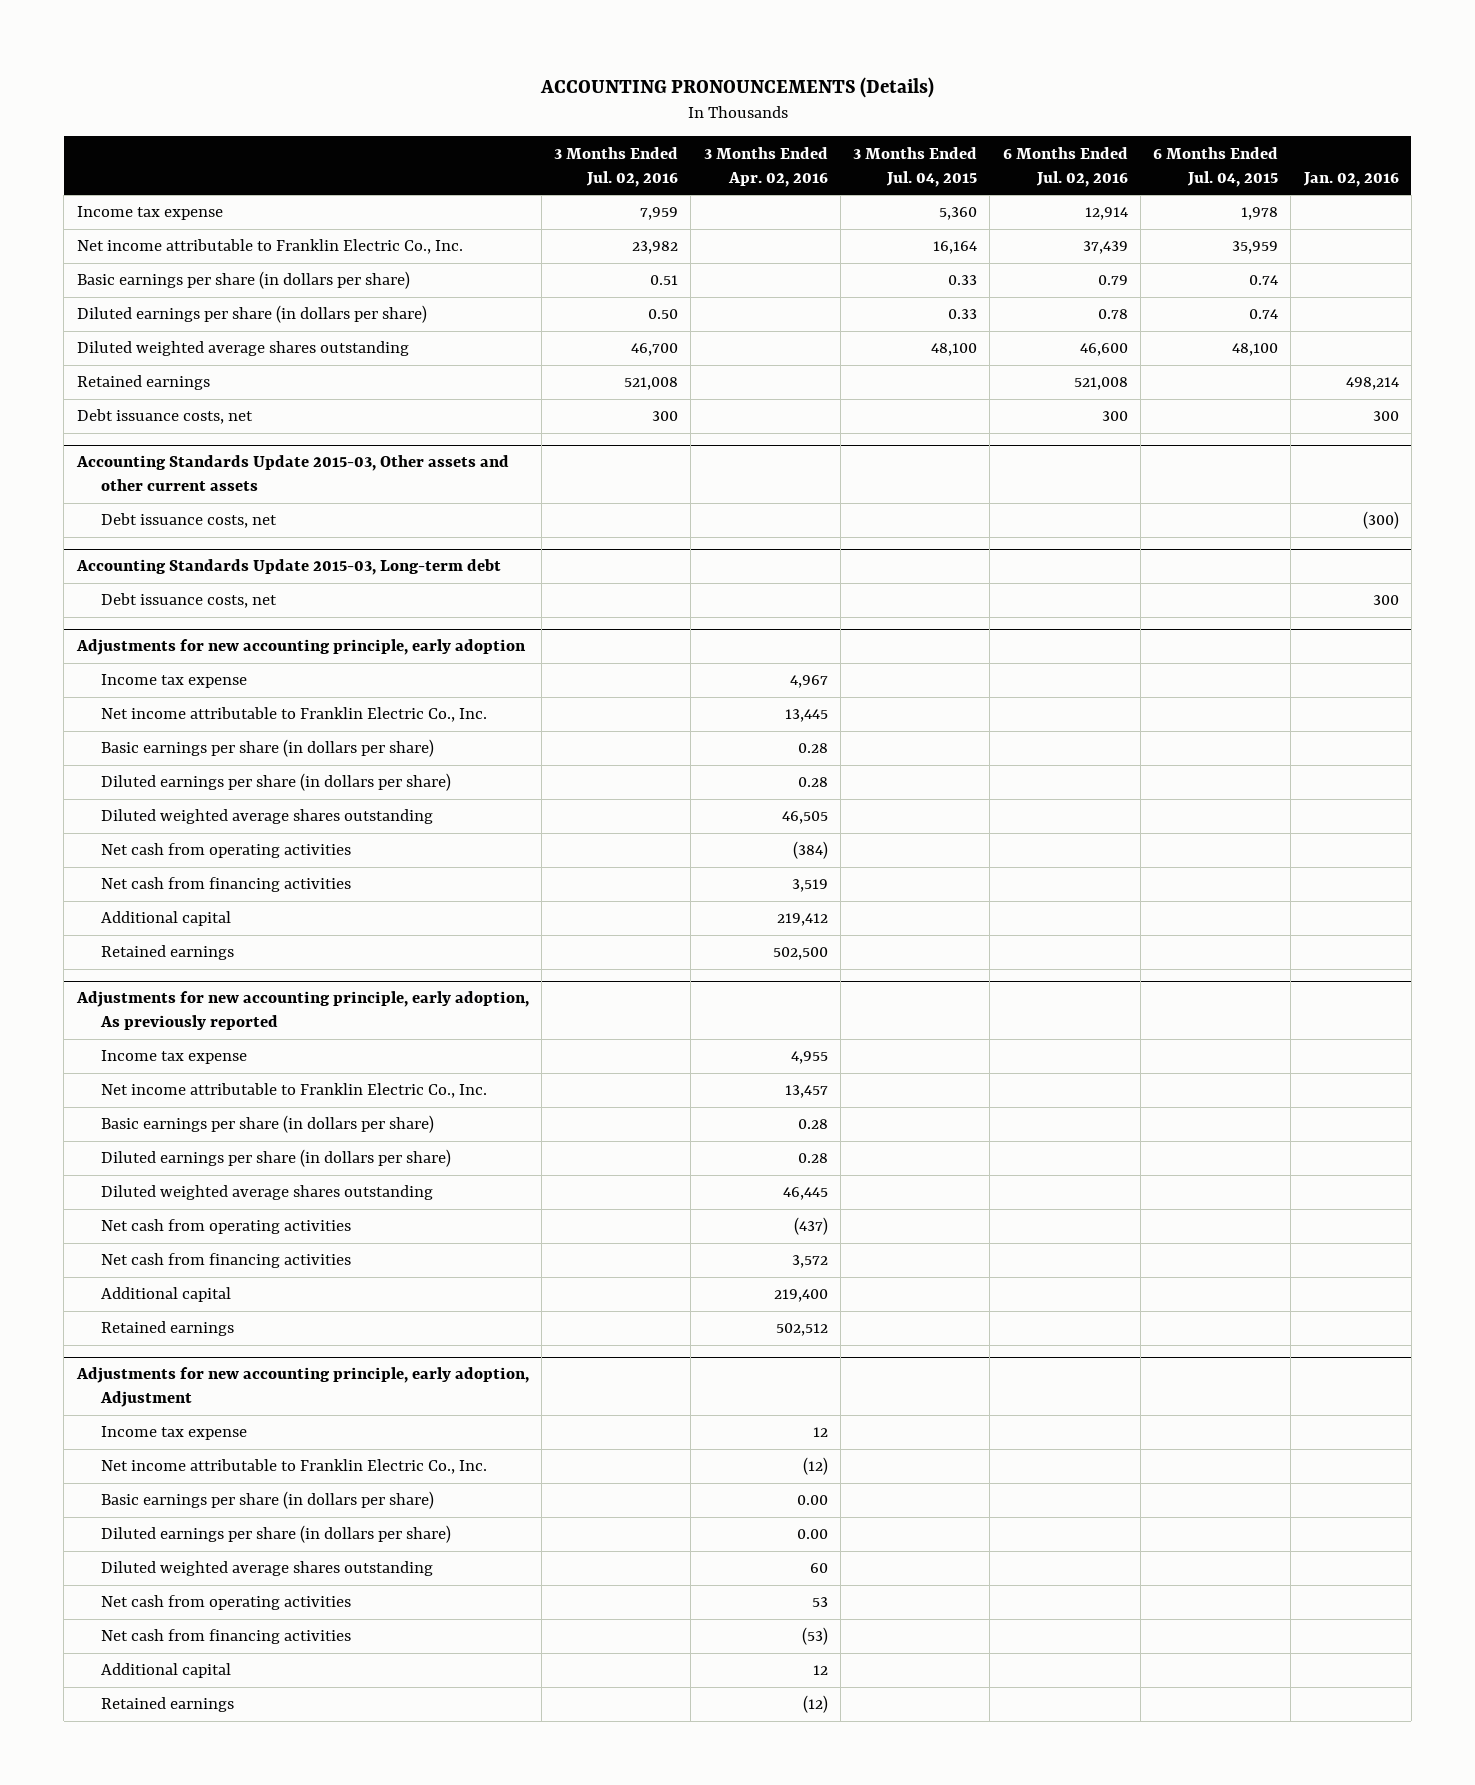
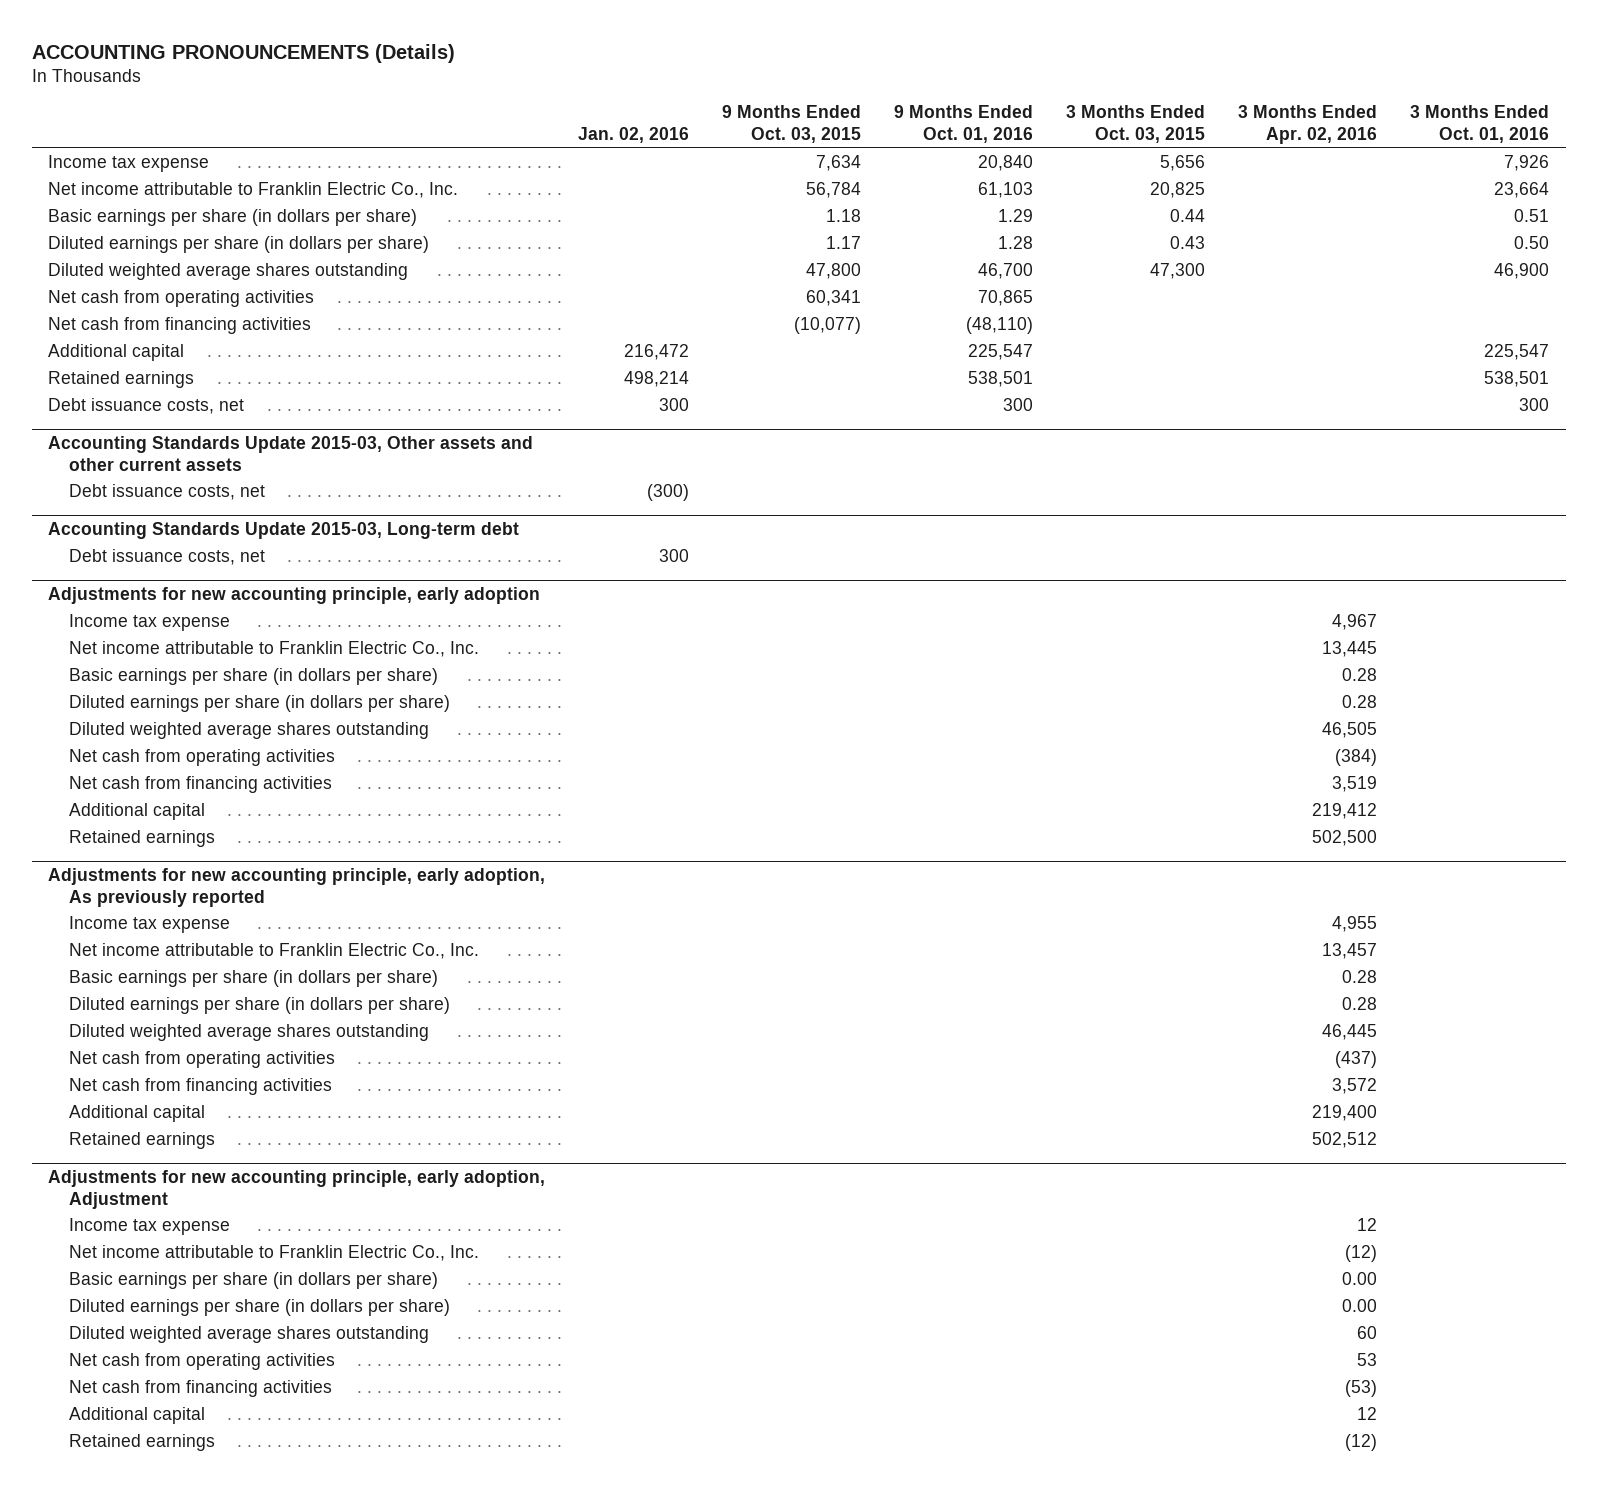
[554,146,679,187] 3 Months Ended Jul. 02, 2016 -> none
[853,146,978,187] 3 Months Ended Jul. 04, 2015 -> none
[1002,146,1128,187] 6 Months Ended Jul. 02, 2016 -> none
[1153,146,1279,187] 6 Months Ended Jul. 04, 2015 -> none
none -> [722,105,862,144] 9 Months Ended Oct. 03, 2015
none -> [894,105,1034,144] 9 Months Ended Oct. 01, 2016
none -> [1066,105,1206,144] 3 Months Ended Oct. 03, 2015
none -> [1410,105,1550,144] 3 Months Ended Oct. 01, 2016
none -> [48,290,315,308] Net cash from operating activities
none -> [48,317,312,335] Net cash from financing activities
none -> [48,344,185,362] Additional capital

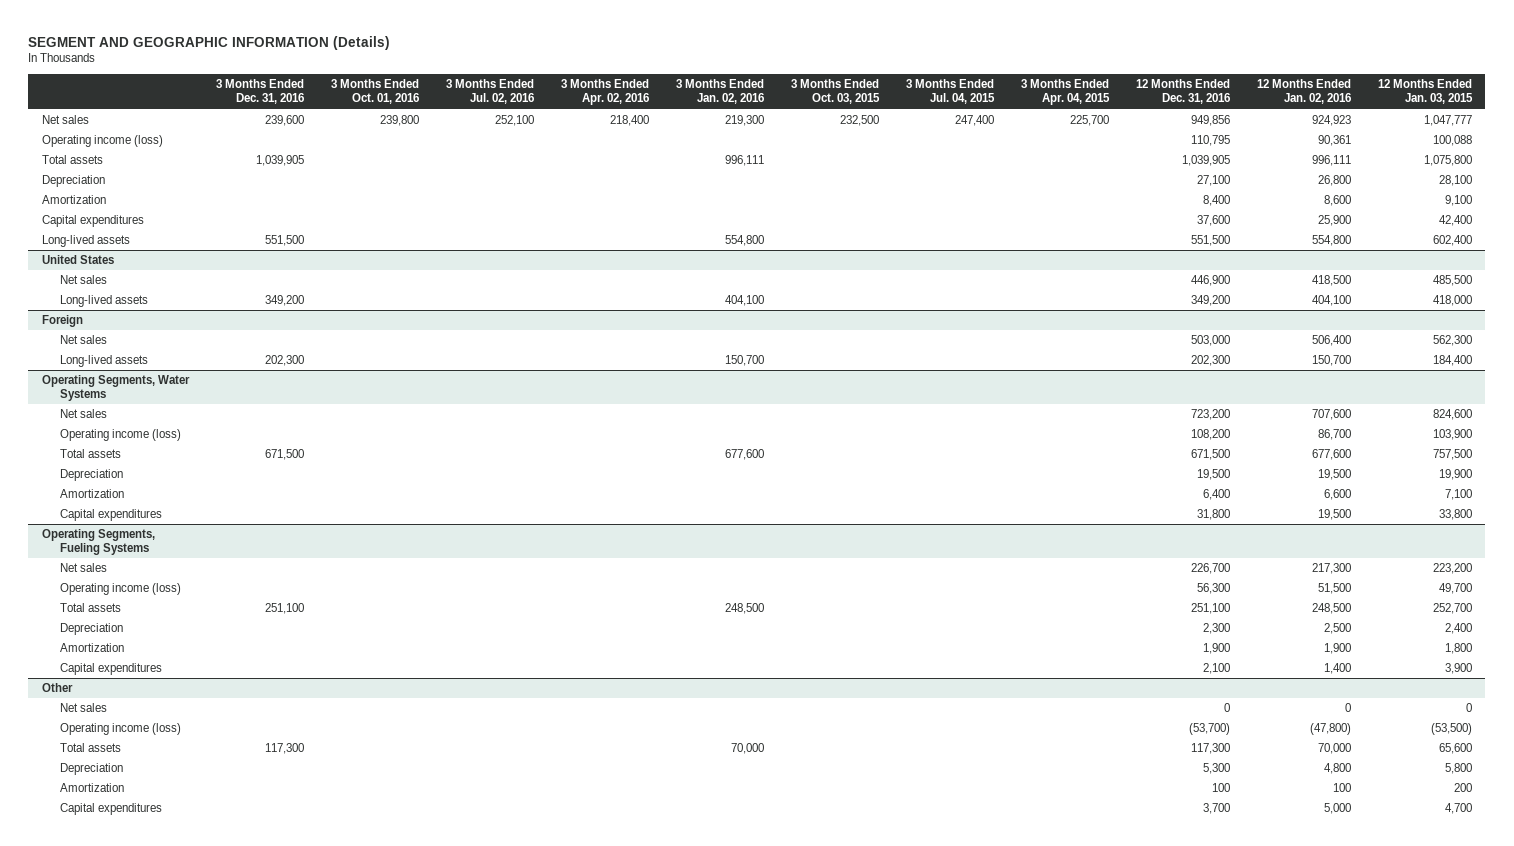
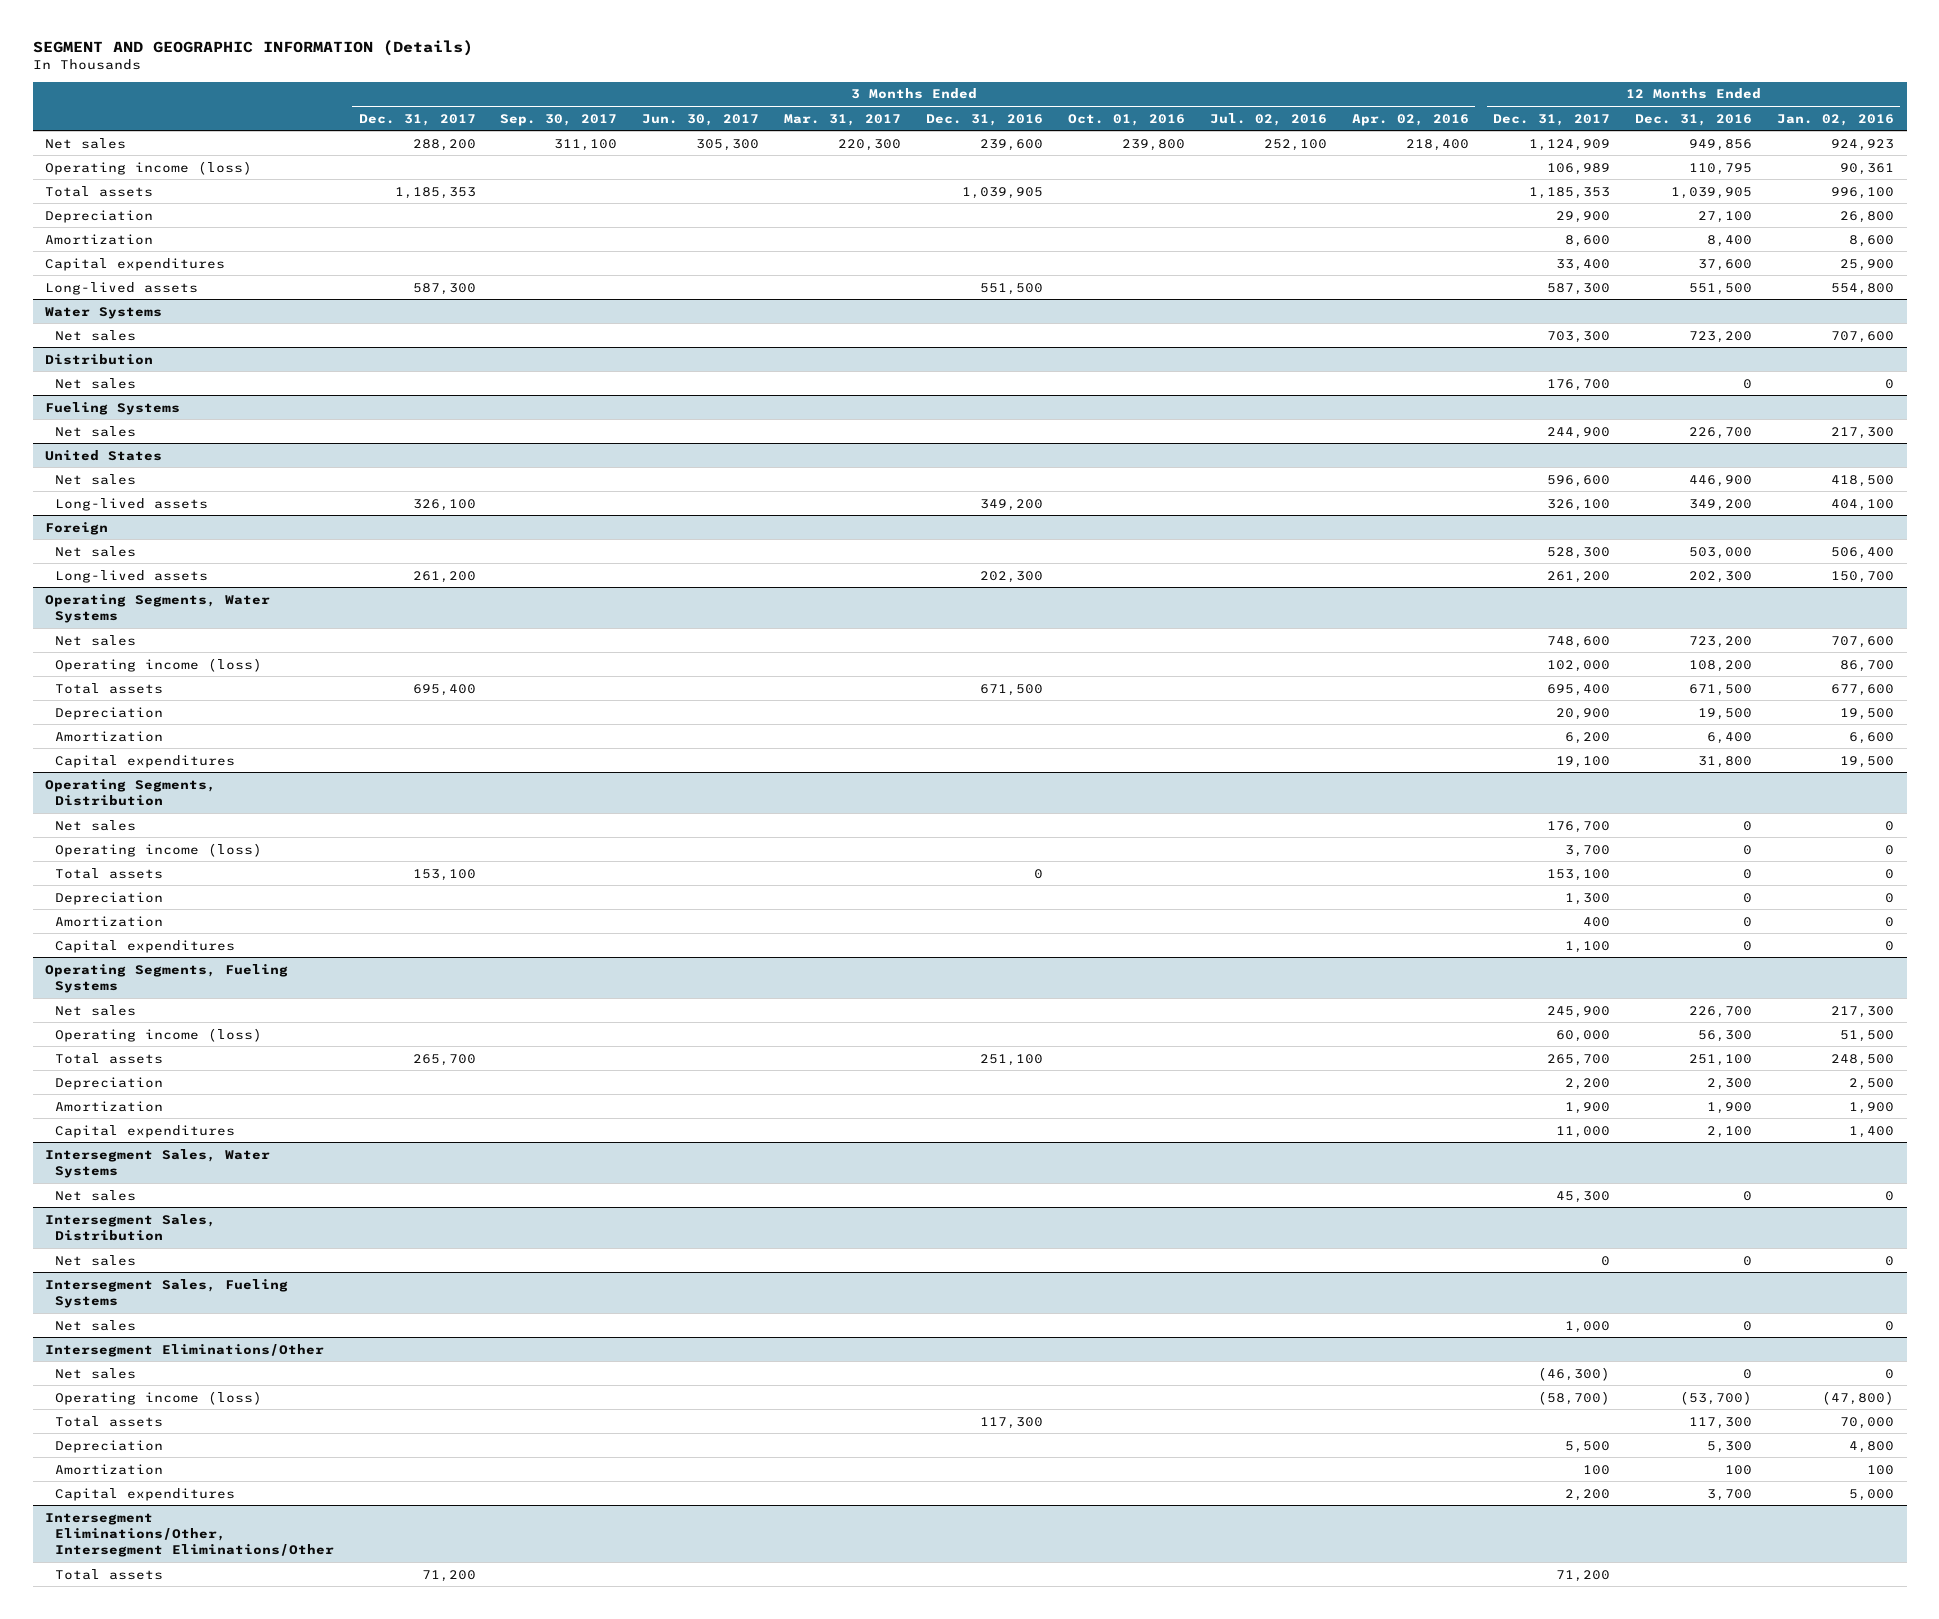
[675,79,764,105] 3 Months Ended Jan. 02, 2016 -> none
[790,79,880,105] 3 Months Ended Oct. 03, 2015 -> none
[905,79,995,105] 3 Months Ended Jul. 04, 2015 -> none
[1020,79,1110,106] 3 Months Ended Apr. 04, 2015 -> none
[1377,79,1473,105] 12 Months Ended Jan. 03, 2015 -> none
none -> [358,113,476,126] Dec. 31, 2017
none -> [500,113,618,126] Sep. 30, 2017
none -> [642,113,760,126] Jun. 30, 2017
none -> [784,113,902,126] Mar. 31, 2017
none -> [1493,113,1611,126] Dec. 31, 2017
[1311,155,1351,167] 996,111 -> [1831,186,1895,199] 996,100
none -> [45,306,163,319] Water Systems
none -> [54,329,136,341] Net sales
none -> [45,353,154,365] Distribution
none -> [54,377,136,389] Net sales
none -> [45,401,181,415] Fueling Systems
none -> [54,425,136,437] Net sales
none -> [45,778,217,806] Operating Segments, Distribution
none -> [54,819,136,831] Net sales
none -> [54,842,262,857] Operating income (loss)
none -> [54,867,163,879] Total assets
none -> [54,891,163,905] Depreciation
none -> [54,915,163,927] Amortization
none -> [54,939,235,953] Capital expenditures
[41,683,73,693] Other -> none
none -> [45,1148,271,1178] Intersegment Sales, Water Systems
none -> [45,1213,217,1241] Intersegment Sales, Distribution
none -> [54,1254,136,1266] Net sales
none -> [45,1278,289,1308] Intersegment Sales, Fueling Systems
none -> [54,1319,136,1331] Net sales
none -> [45,1343,325,1357] Intersegment Eliminations/Other
none -> [54,1367,136,1379] Net sales
none -> [45,1512,334,1558] Intersegment Eliminations/Other, Intersegment Eliminations/Other
none -> [54,1568,163,1580] Total assets

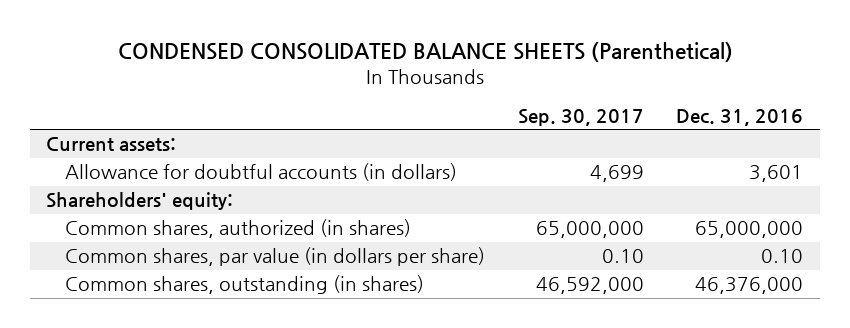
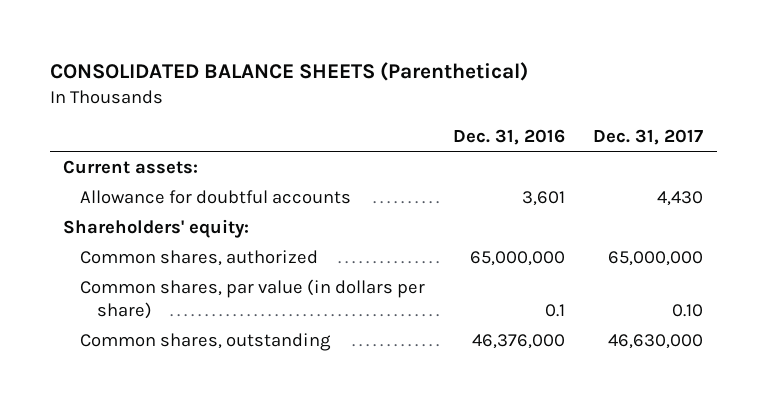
[117,42,733,63] CONDENSED CONSOLIDATED BALANCE SHEETS (Parenthetical) -> [49,61,528,81] CONSOLIDATED BALANCE SHEETS (Parenthetical)
[517,108,644,126] Sep. 30, 2017 -> none
none -> [592,128,703,145] Dec. 31, 2017
[64,163,457,182] Allowance for doubtful accounts (in dollars) -> [80,189,352,204] Allowance for doubtful accounts
[64,219,411,239] Common shares, authorized (in shares) -> [80,249,319,266] Common shares, authorized
[761,249,804,264] 0.10 -> [544,303,565,317] 0.1
[64,275,424,295] Common shares, outstanding (in shares) -> [80,332,332,351] Common shares, outstanding

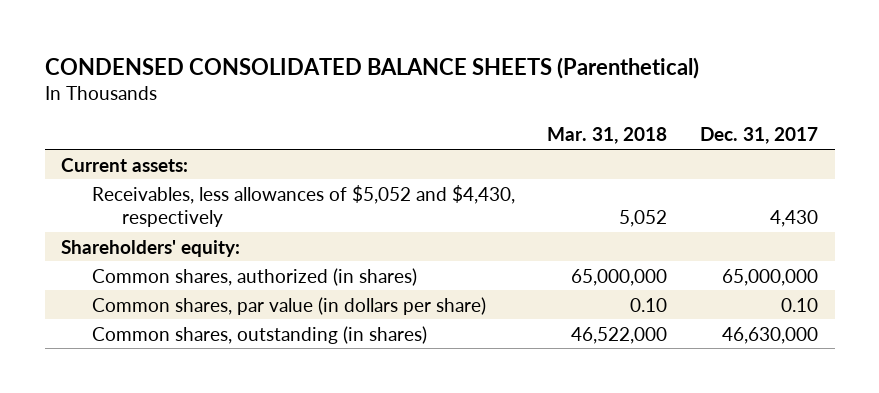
[49,61,528,81] CONSOLIDATED BALANCE SHEETS (Parenthetical) -> [44,56,699,79] CONDENSED CONSOLIDATED BALANCE SHEETS (Parenthetical)
[452,128,565,145] Dec. 31, 2016 -> none
none -> [547,127,668,145] Mar. 31, 2018
[80,189,352,204] Allowance for doubtful accounts -> [91,184,515,227] Receivables, less allowances of $5,052 and $4,430, respectively
[80,249,319,266] Common shares, authorized -> [91,267,417,286] Common shares, authorized (in shares)
[80,332,332,351] Common shares, outstanding -> [91,325,427,344] Common shares, outstanding (in shares)

